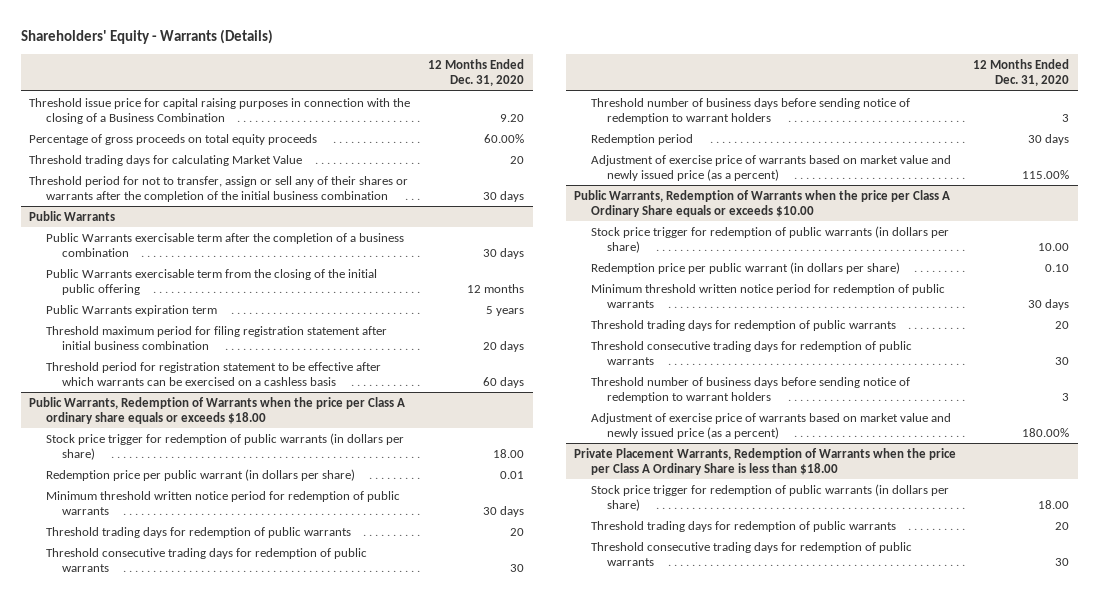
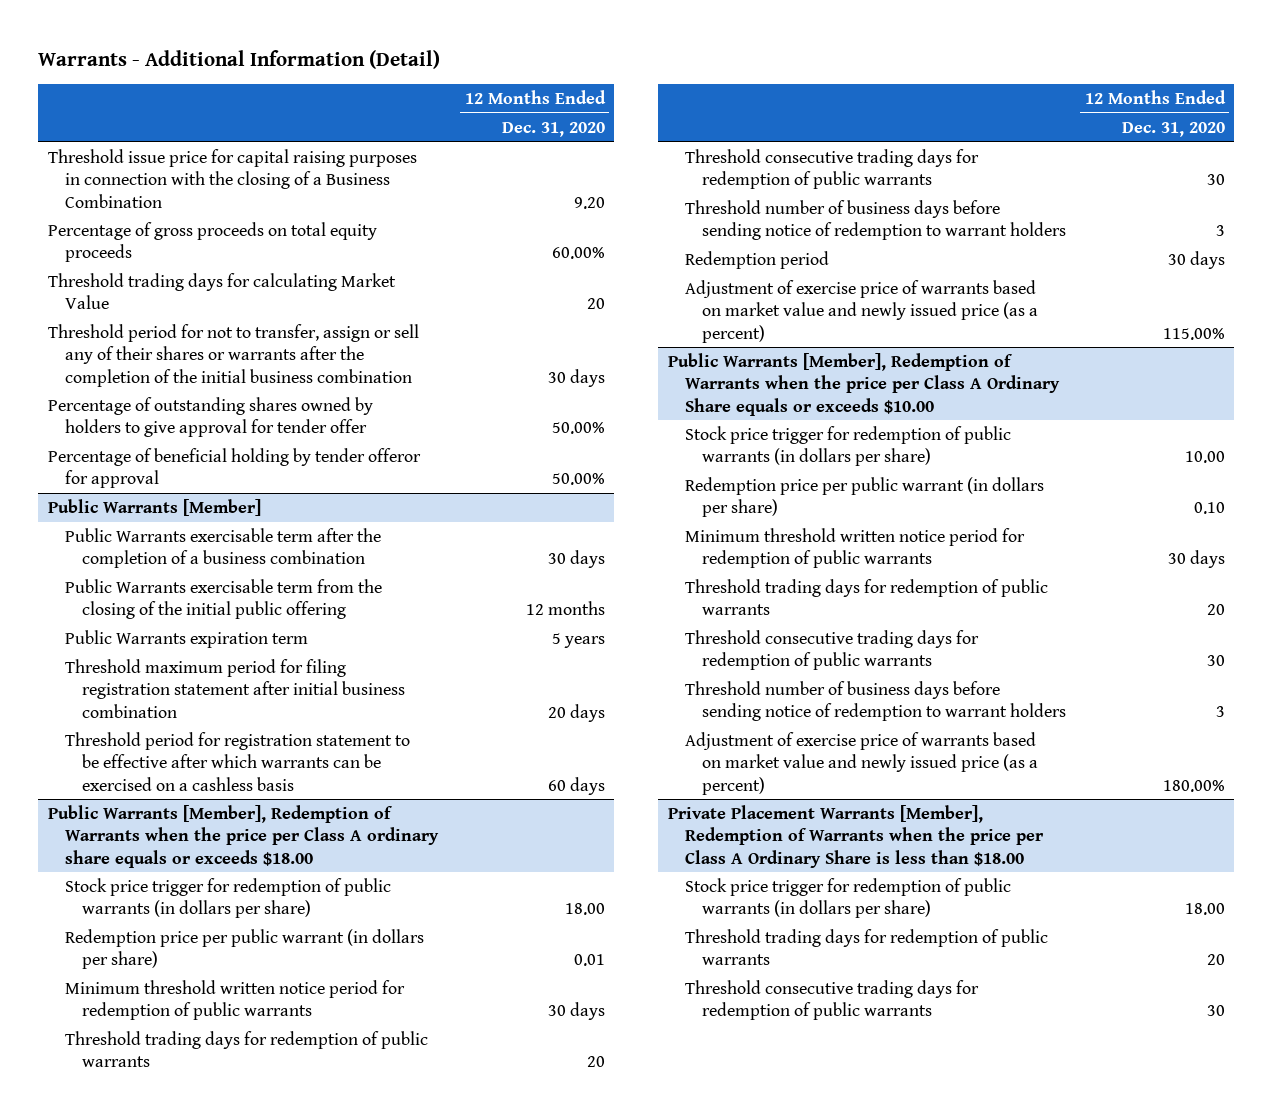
[20,29,273,45] Shareholders' Equity - Warrants (Details) -> [38,50,441,70] Warrants - Additional Information (Detail)
none -> [47,396,373,438] Percentage of outstanding shares owned by holders to give approval for tender offer
none -> [47,447,421,489] Percentage of beneficial holding by tender offeror for approval
[29,210,116,221] Public Warrants -> [47,498,261,516] Public Warrants [Member]
[29,396,406,425] Public Warrants, Redemption of Warrants when the price per Class A ordinary share equals or exceeds $18.00 -> [47,804,439,868] Public Warrants [Member], Redemption of Warrants when the price per Class A ordinary share equals or exceeds $18.00
[574,189,951,218] Public Warrants, Redemption of Warrants when the price per Class A Ordinary Share equals or exceeds $10.00 -> [667,352,1060,416] Public Warrants [Member], Redemption of Warrants when the price per Class A Ordinary Share equals or exceeds $10.00
[574,447,957,476] Private Placement Warrants, Redemption of Warrants when the price per Class A Ordinary Share is less than $18.00 -> [667,804,1044,868] Private Placement Warrants [Member], Redemption of Warrants when the price per Class A Ordinary Share is less than $18.00

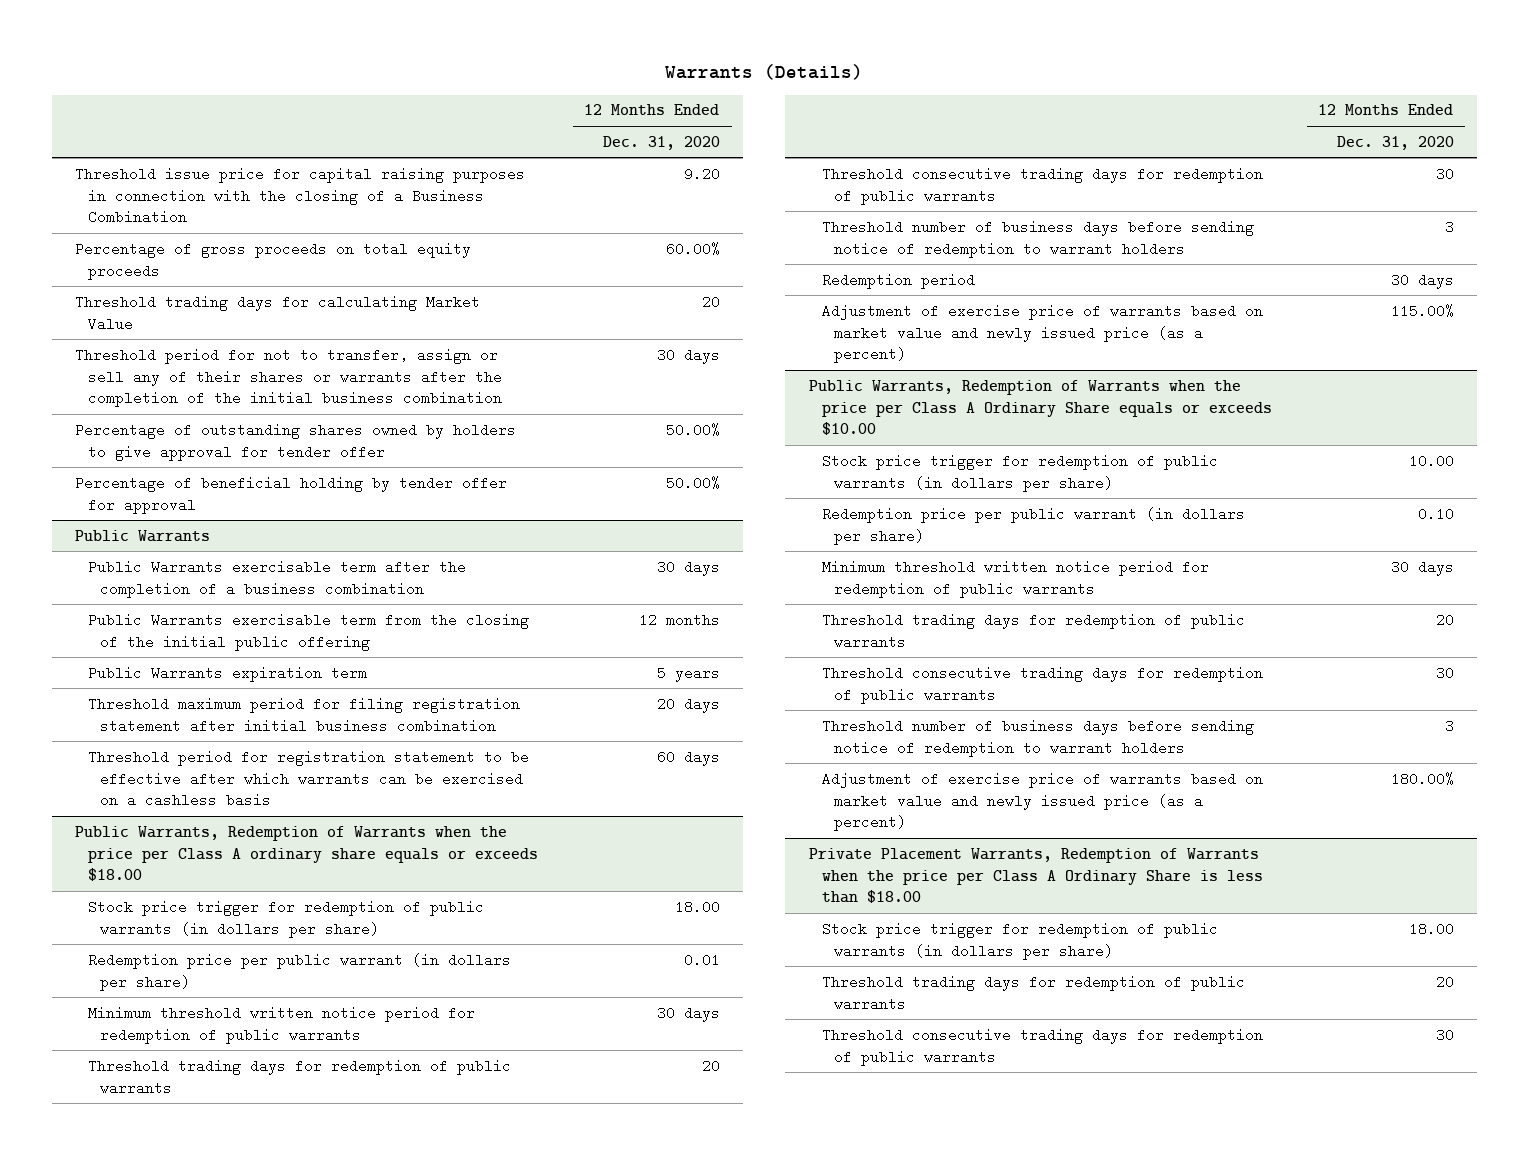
[38,50,441,70] Warrants - Additional Information (Detail) -> [665,63,864,80] Warrants (Details)
[47,447,421,489] Percentage of beneficial holding by tender offeror for approval -> [75,475,508,514] Percentage of beneficial holding by tender offer for approval
[47,498,261,516] Public Warrants [Member] -> [75,529,211,542] Public Warrants
[47,804,439,868] Public Warrants [Member], Redemption of Warrants when the price per Class A ordinary share equals or exceeds $18.00 -> [75,825,538,882] Public Warrants, Redemption of Warrants when the price per Class A ordinary share equals or exceeds $18.00
[667,352,1060,416] Public Warrants [Member], Redemption of Warrants when the price per Class A Ordinary Share equals or exceeds $10.00 -> [808,379,1272,436] Public Warrants, Redemption of Warrants when the price per Class A Ordinary Share equals or exceeds $10.00
[667,804,1044,868] Private Placement Warrants [Member], Redemption of Warrants when the price per Class A Ordinary Share is less than $18.00 -> [808,847,1263,904] Private Placement Warrants, Redemption of Warrants when the price per Class A Ordinary Share is less than $18.00

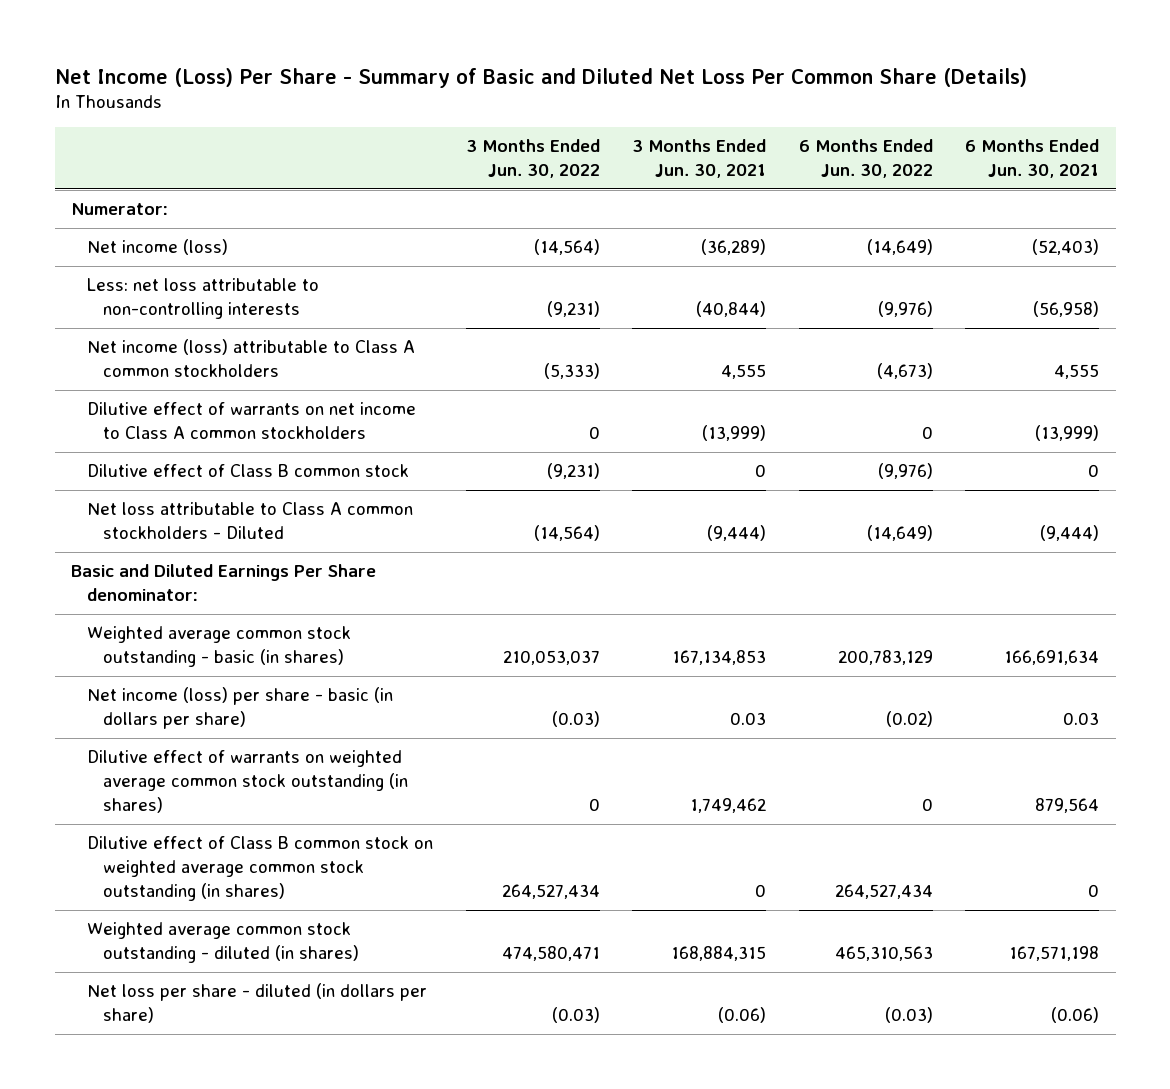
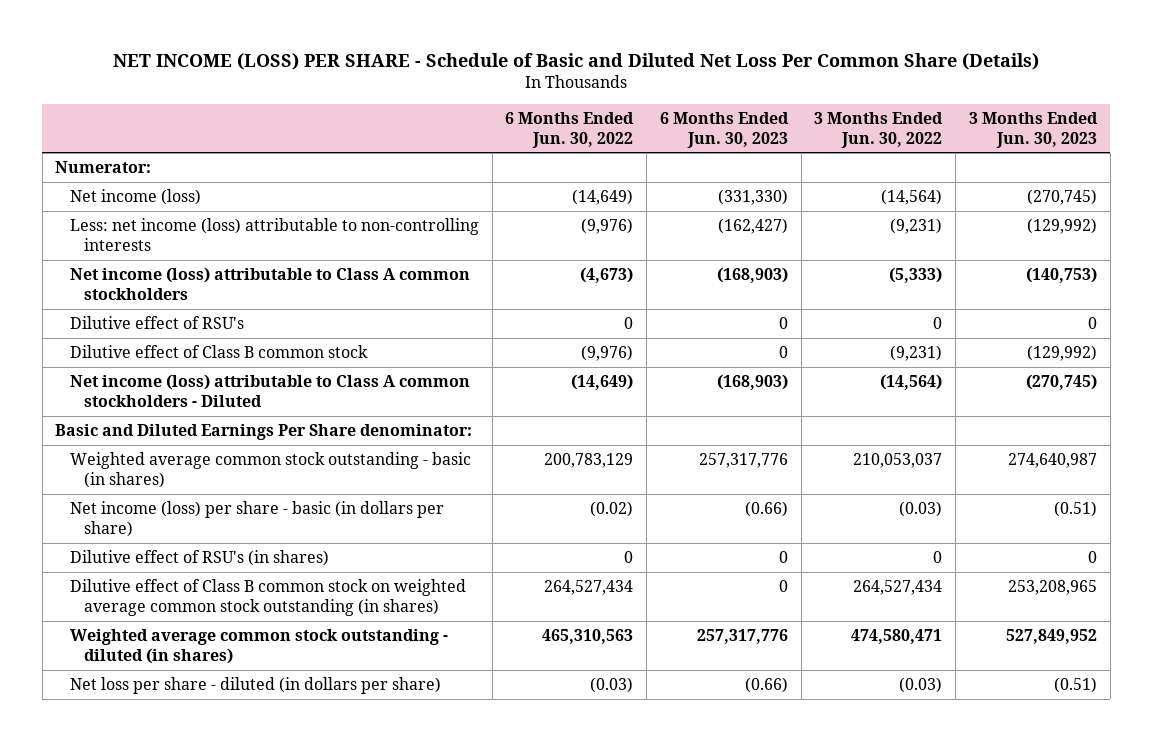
[54,67,1027,88] Net Income (Loss) Per Share - Summary of Basic and Diluted Net Loss Per Common Share (Details) -> [113,52,1040,70] NET INCOME (LOSS) PER SHARE - Schedule of Basic and Diluted Net Loss Per Common Share (Details)
[632,139,767,179] 3 Months Ended Jun. 30, 2021 -> none
[965,139,1100,179] 6 Months Ended Jun. 30, 2021 -> none
none -> [659,111,789,148] 6 Months Ended Jun. 30, 2023
none -> [968,111,1098,148] 3 Months Ended Jun. 30, 2023
[86,278,319,320] Less: net loss attributable to non-controlling interests -> [69,218,479,251] Less: net income (loss) attributable to non-controlling interests
[86,402,416,440] Dilutive effect of warrants on net income to Class A common stockholders -> none
none -> [69,316,244,330] Dilutive effect of RSU's
[86,502,413,540] Net loss attributable to Class A common stockholders - Diluted -> [69,374,470,407] Net income (loss) attributable to Class A common stockholders - Diluted
[86,750,408,814] Dilutive effect of warrants on weighted average common stock outstanding (in shares) -> none
none -> [69,550,329,567] Dilutive effect of RSU's (in shares)

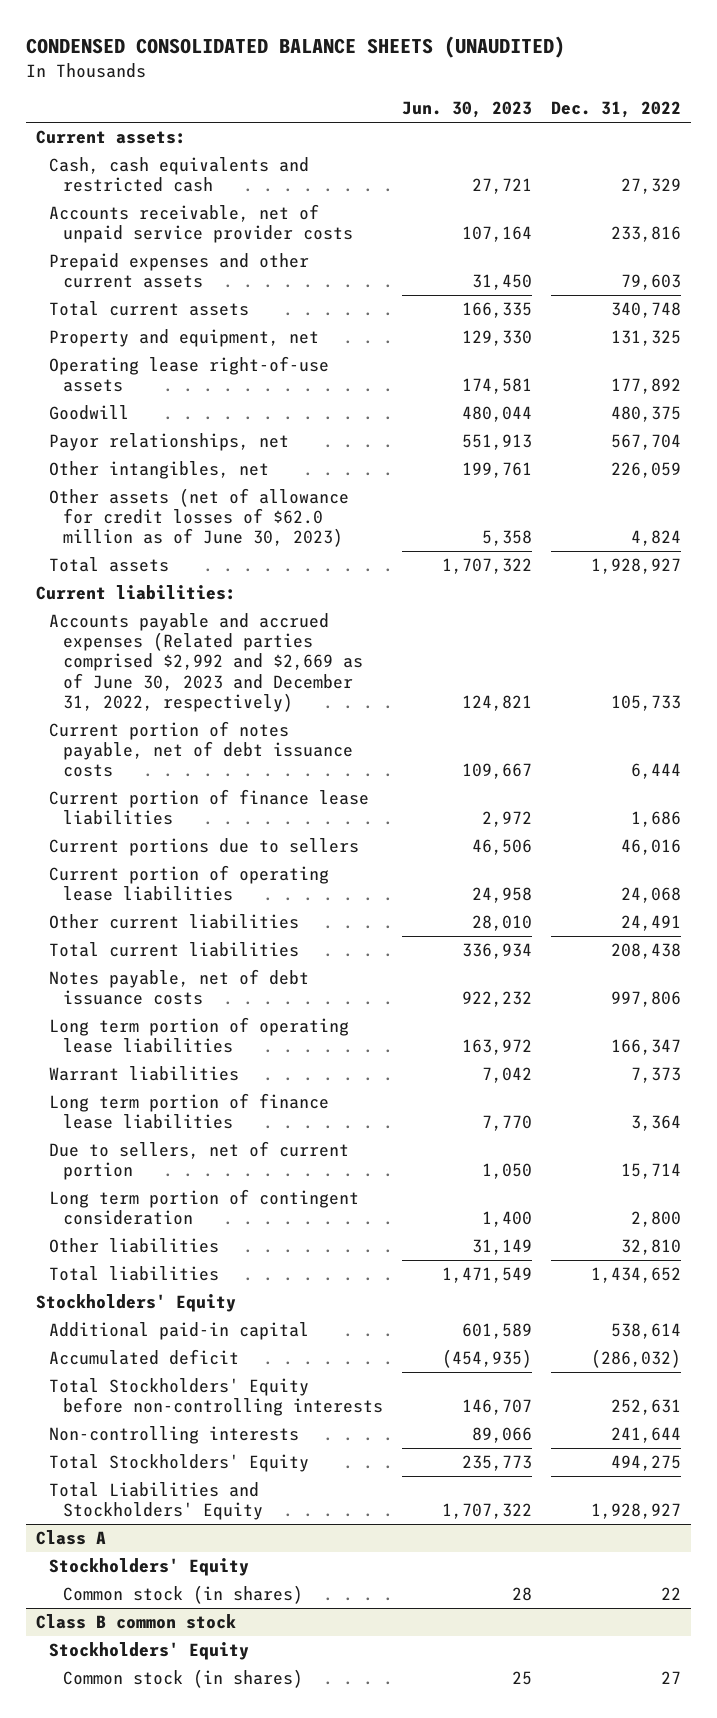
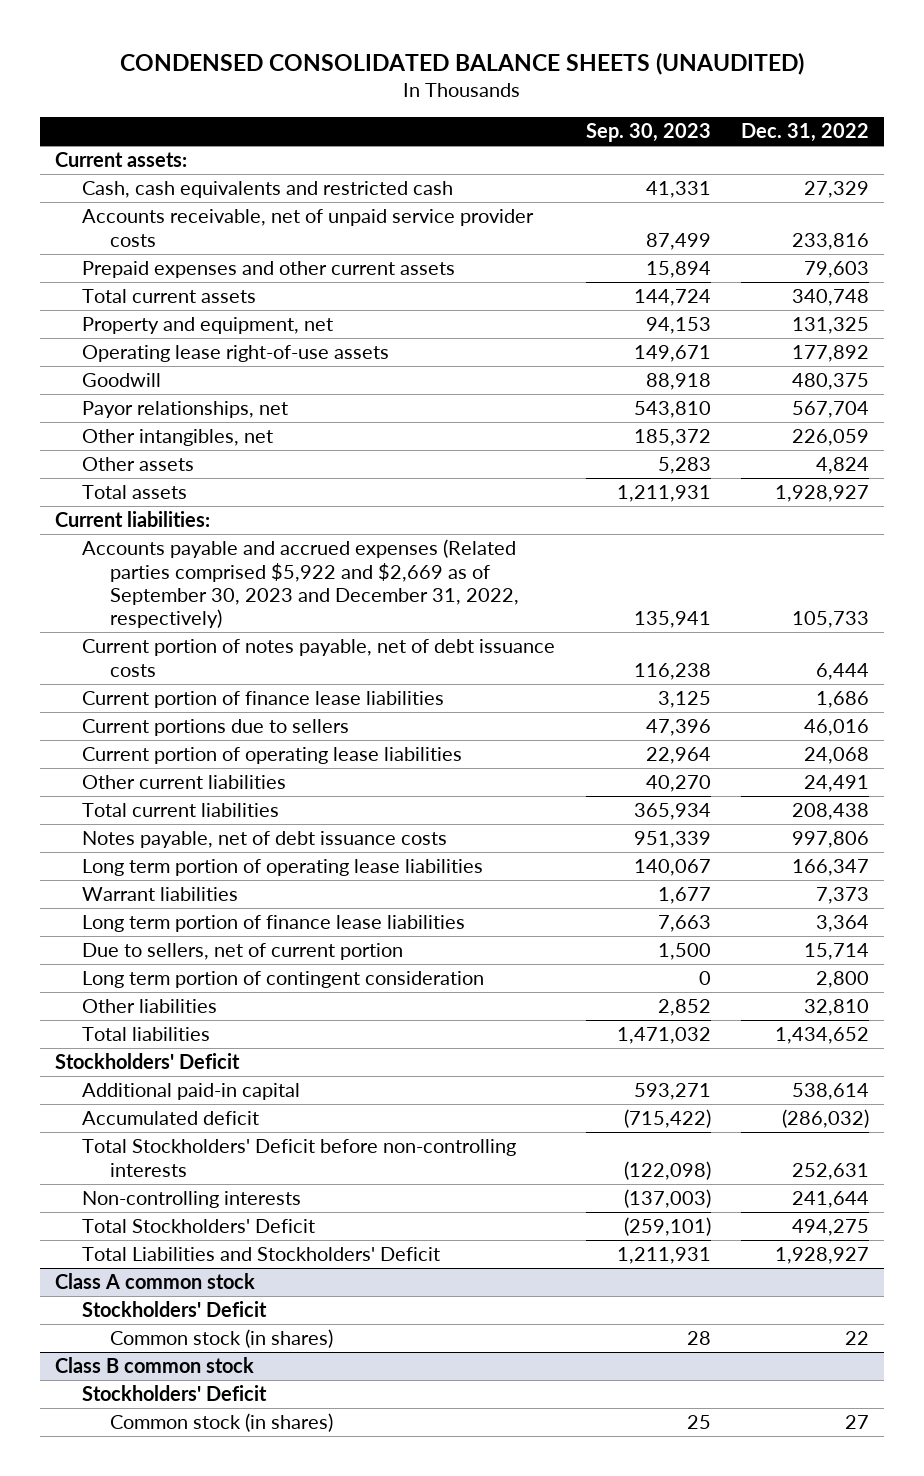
[402,101,533,119] Jun. 30, 2023 -> none
none -> [585,123,711,143] Sep. 30, 2023
[49,488,350,548] Other assets (net of allowance for credit losses of $62.0 million as of June 30, 2023) -> [82,457,195,472] Other assets
[49,613,364,712] Accounts payable and accrued expenses (Related parties comprised $2,992 and $2,669 as of June 30, 2023 and December 31, 2022, respectively) -> [82,539,519,629] Accounts payable and accrued expenses (Related parties comprised $5,922 and $2,669 as of September 30, 2023 and December 31, 2022, respectively)
[35,1294,236,1313] Stockholders' Equity -> [55,1053,241,1070] Stockholders' Deficit
[49,1378,384,1417] Total Stockholders' Equity before non-controlling interests -> [82,1139,517,1177] Total Stockholders' Deficit before non-controlling interests
[49,1454,310,1473] Total Stockholders' Equity -> [82,1219,316,1234] Total Stockholders' Deficit
[49,1482,264,1521] Total Liabilities and Stockholders' Equity -> [82,1247,441,1262] Total Liabilities and Stockholders' Deficit
[35,1530,106,1546] Class A -> [55,1273,256,1290] Class A common stock
[49,1558,250,1577] Stockholders' Equity -> [82,1301,268,1318] Stockholders' Deficit
[49,1642,250,1661] Stockholders' Equity -> [82,1385,268,1402] Stockholders' Deficit

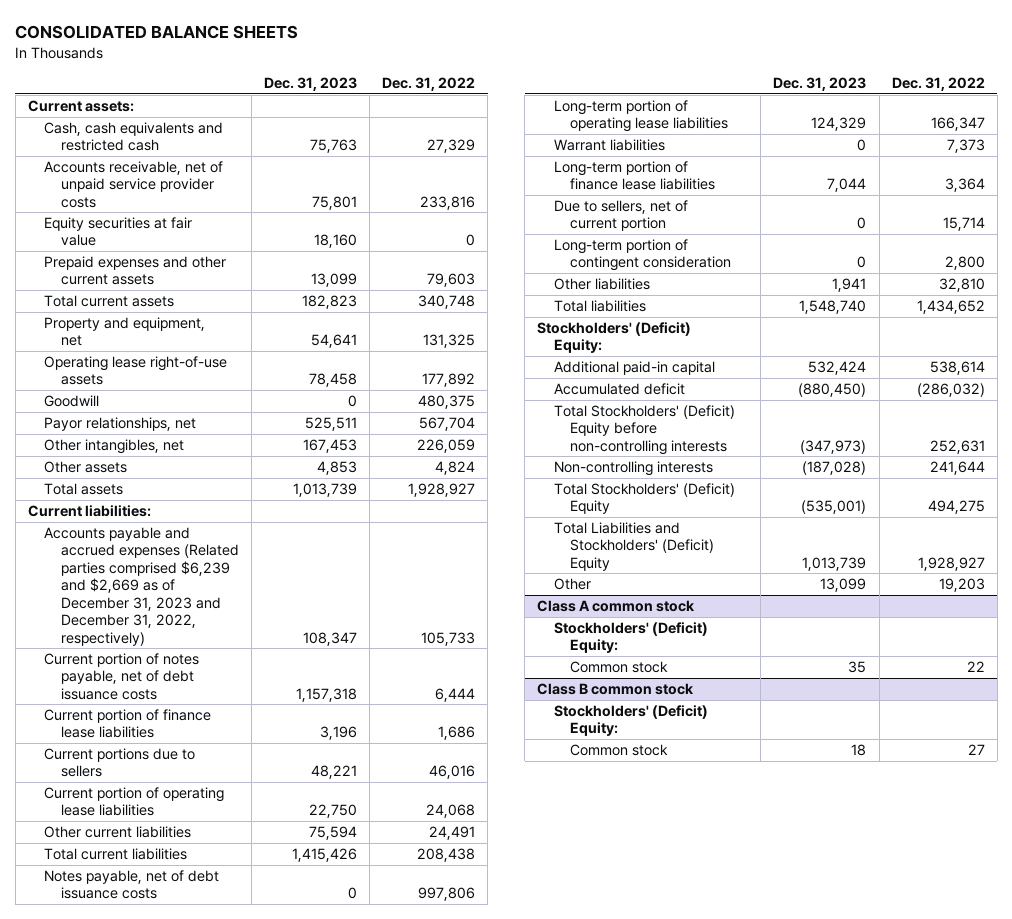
[120,51,805,75] CONDENSED CONSOLIDATED BALANCE SHEETS (UNAUDITED) -> [15,24,299,39] CONSOLIDATED BALANCE SHEETS
[585,123,711,143] Sep. 30, 2023 -> none
none -> [263,77,357,92] Dec. 31, 2023
none -> [44,217,193,247] Equity securities at fair value
[82,539,519,629] Accounts payable and accrued expenses (Related parties comprised $5,922 and $2,669 as of September 30, 2023 and December 31, 2022, respectively) -> [44,527,239,646] Accounts payable and accrued expenses (Related parties comprised $6,239 and $2,669 as of December 31, 2023 and December 31, 2022, respectively)
[82,859,484,877] Long term portion of operating lease liabilities -> [553,100,729,133] Long-term portion of operating lease liabilities
[82,915,466,933] Long term portion of finance lease liabilities -> [553,161,716,191] Long-term portion of finance lease liabilities
[82,971,485,989] Long term portion of contingent consideration -> [553,239,732,272] Long-term portion of contingent consideration
[55,1053,241,1070] Stockholders' Deficit -> [537,322,692,354] Stockholders' (Deficit) Equity:
[82,1139,517,1177] Total Stockholders' Deficit before non-controlling interests -> [553,405,735,455] Total Stockholders' (Deficit) Equity before non-controlling interests
[82,1219,316,1234] Total Stockholders' Deficit -> [553,483,735,515] Total Stockholders' (Deficit) Equity
[82,1247,441,1262] Total Liabilities and Stockholders' Deficit -> [553,522,715,571] Total Liabilities and Stockholders' (Deficit) Equity
none -> [553,578,591,591] Other
[82,1301,268,1318] Stockholders' Deficit -> [553,622,708,654] Stockholders' (Deficit) Equity:
[109,1329,333,1349] Common stock (in shares) -> [570,661,669,674] Common stock
[82,1385,268,1402] Stockholders' Deficit -> [553,705,708,737] Stockholders' (Deficit) Equity:
[109,1413,333,1433] Common stock (in shares) -> [570,744,669,757] Common stock

